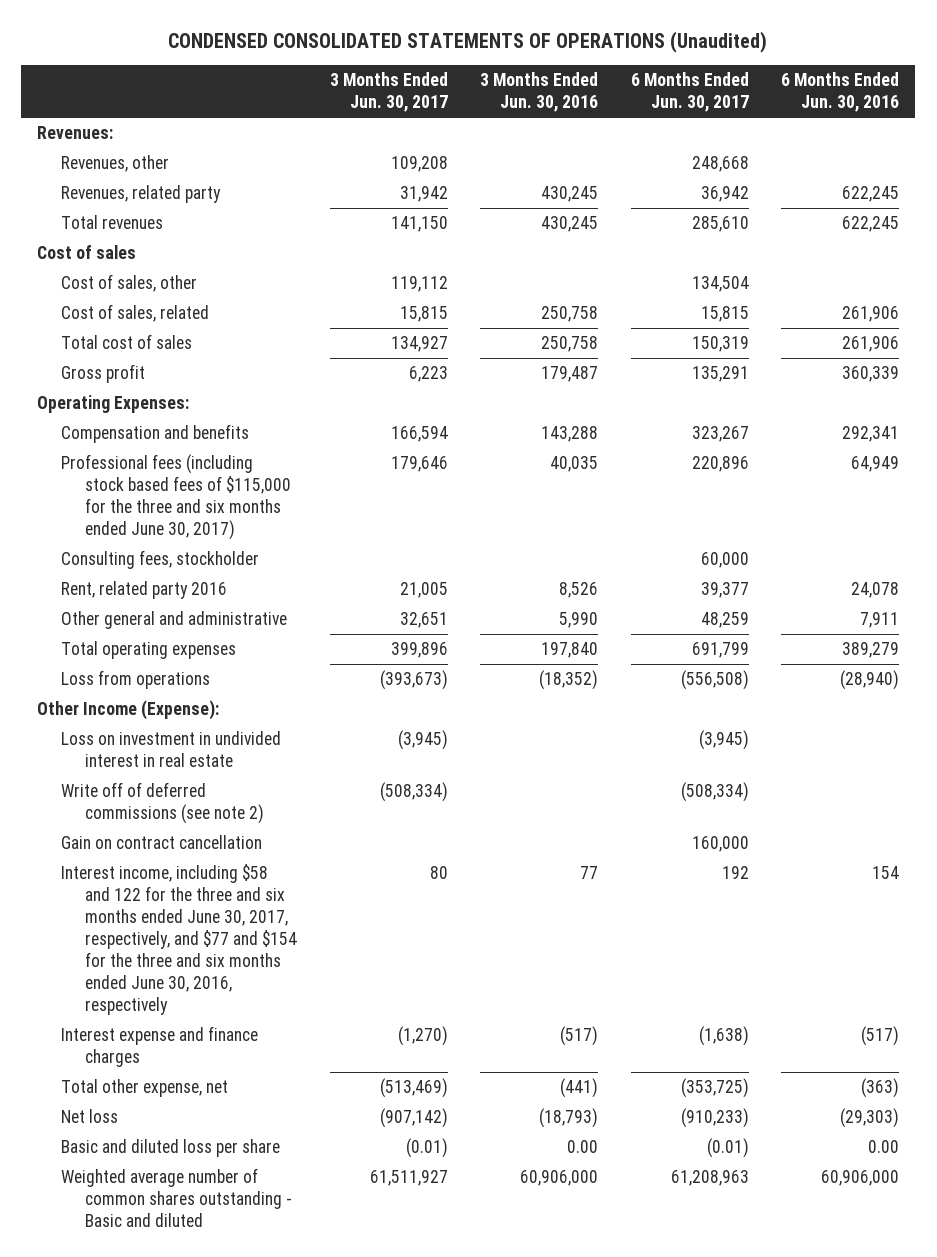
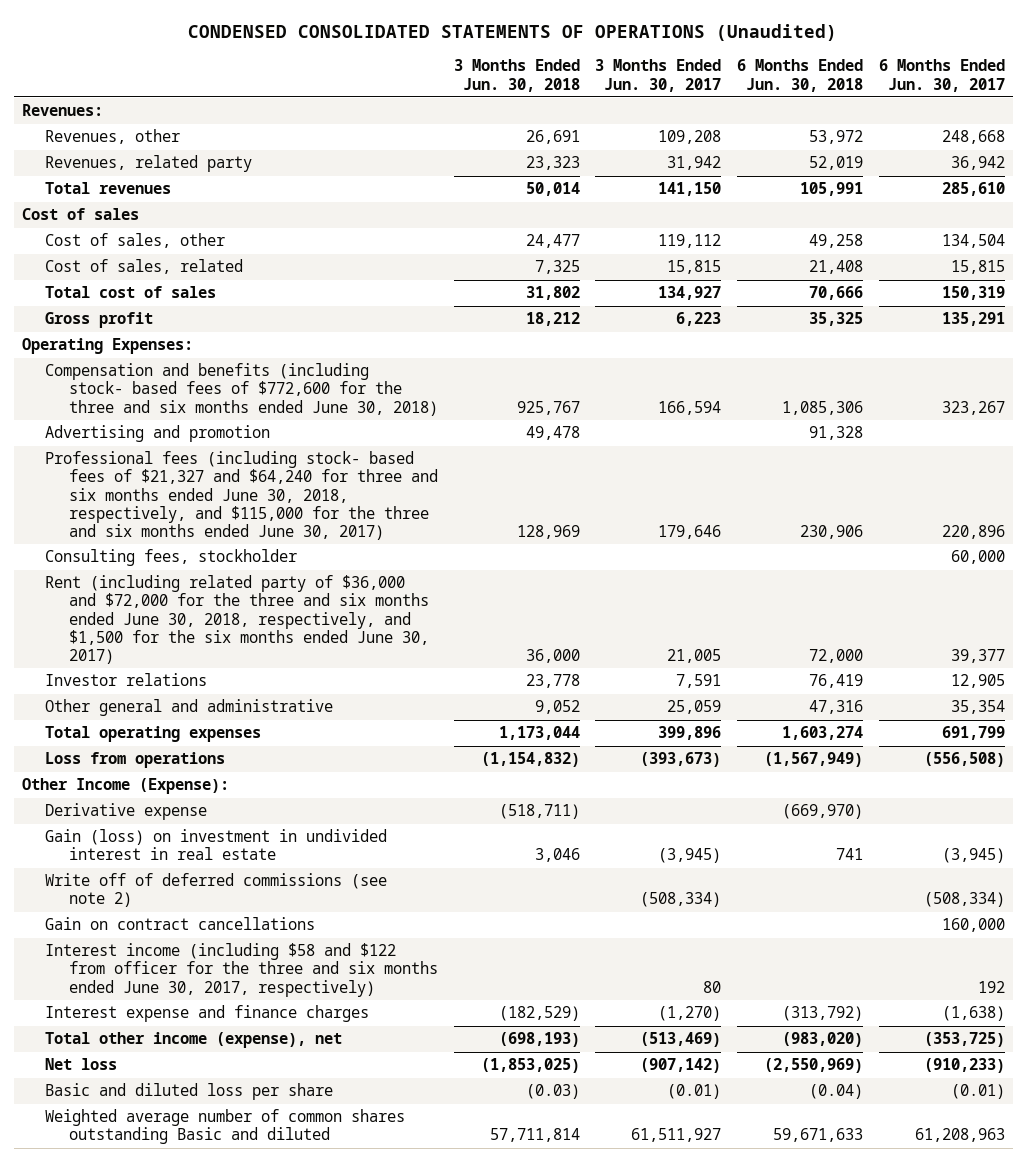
[480,72,599,113] 3 Months Ended Jun. 30, 2016 -> none
[781,72,900,113] 6 Months Ended Jun. 30, 2016 -> none
none -> [453,59,580,92] 3 Months Ended Jun. 30, 2018
none -> [737,59,864,92] 6 Months Ended Jun. 30, 2018
[61,424,250,444] Compensation and benefits -> [45,363,438,416] Compensation and benefits (including stock- based fees of $772,600 for the three and six months ended June 30, 2018)
none -> [45,425,271,443] Advertising and promotion
[61,454,292,541] Professional fees (including stock based fees of $115,000 for the three and six months ended June 30, 2017) -> [45,451,438,540] Professional fees (including stock- based fees of $21,327 and $64,240 for three and six months ended June 30, 2018, respectively, and $115,000 for the three and six months ended June 30, 2017)
[61,581,228,600] Rent, related party 2016 -> [45,575,429,664] Rent (including related party of $36,000 and $72,000 for the three and six months ended June 30, 2018, respectively, and $1,500 for the six months ended June 30, 2017)
none -> [45,673,208,687] Investor relations
[399,612,448,629] 32,651 -> [667,700,722,715] 25,059
[700,612,749,629] 48,259 -> [950,700,1005,715] 35,354
none -> [45,803,208,821] Derivative expense
[61,731,282,768] Loss on investment in undivided interest in real estate -> [45,829,388,861] Gain (loss) on investment in undivided interest in real estate
[61,835,263,850] Gain on contract cancellation -> [45,917,316,931] Gain on contract cancellations
[61,864,298,1016] Interest income, including $58 and 122 for the three and six months ended June 30, 2017, respectively, and $77 and $154 for the three and six months ended June 30, 2016, respectively -> [45,943,438,997] Interest income (including $58 and $122 from officer for the three and six months ended June 30, 2017, respectively)
[61,1079,229,1098] Total other expense, net -> [45,1032,343,1049] Total other income (expense), net
[61,1168,293,1228] Weighted average number of common shares outstanding - Basic and diluted -> [45,1109,406,1145] Weighted average number of common shares outstanding Basic and diluted

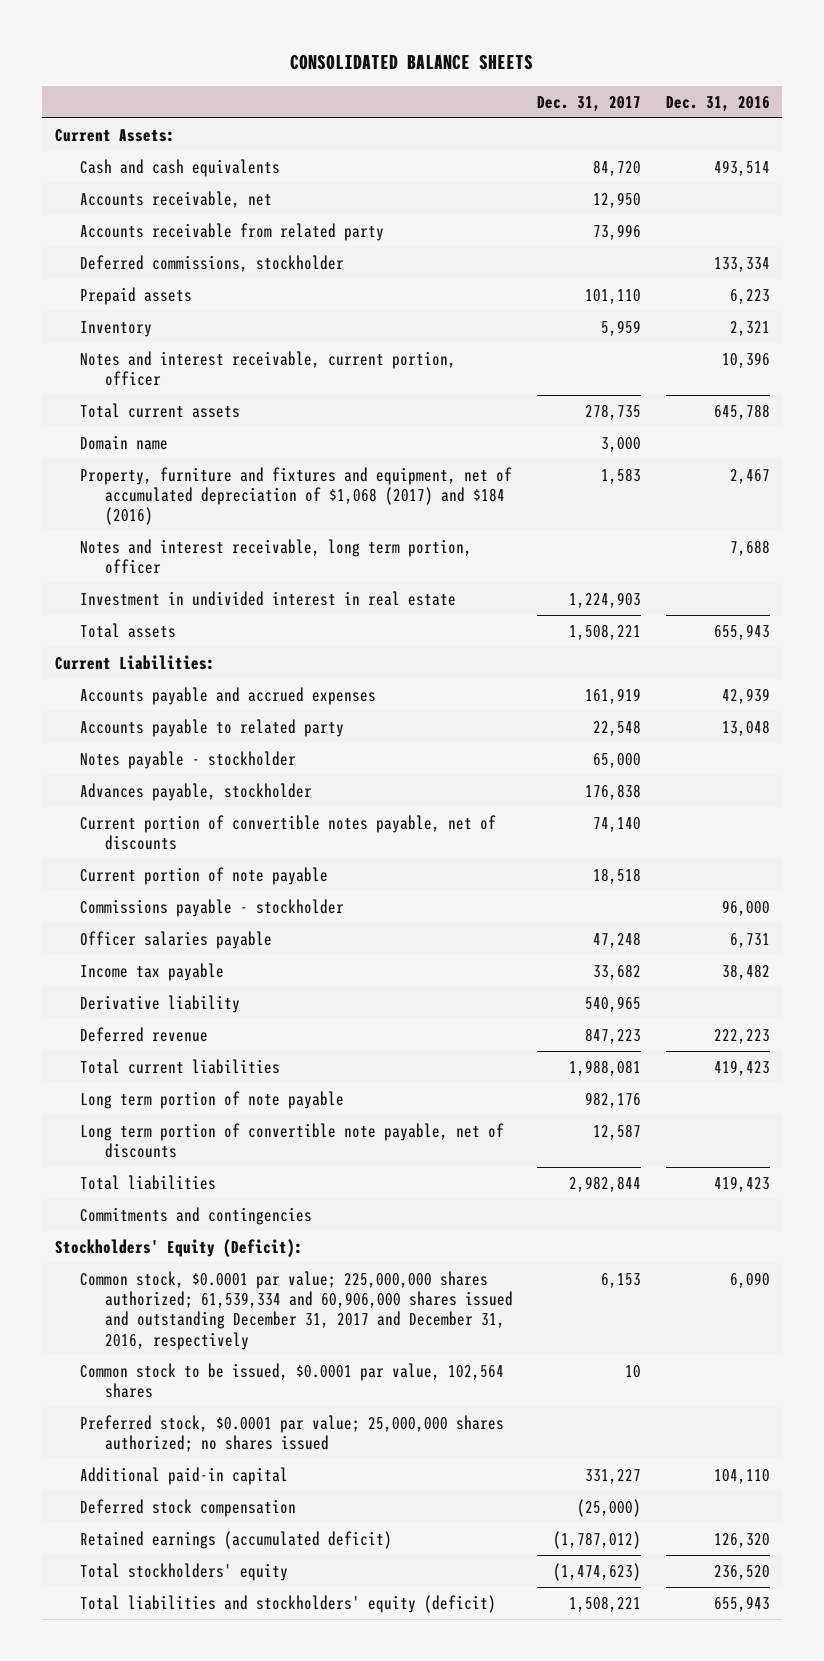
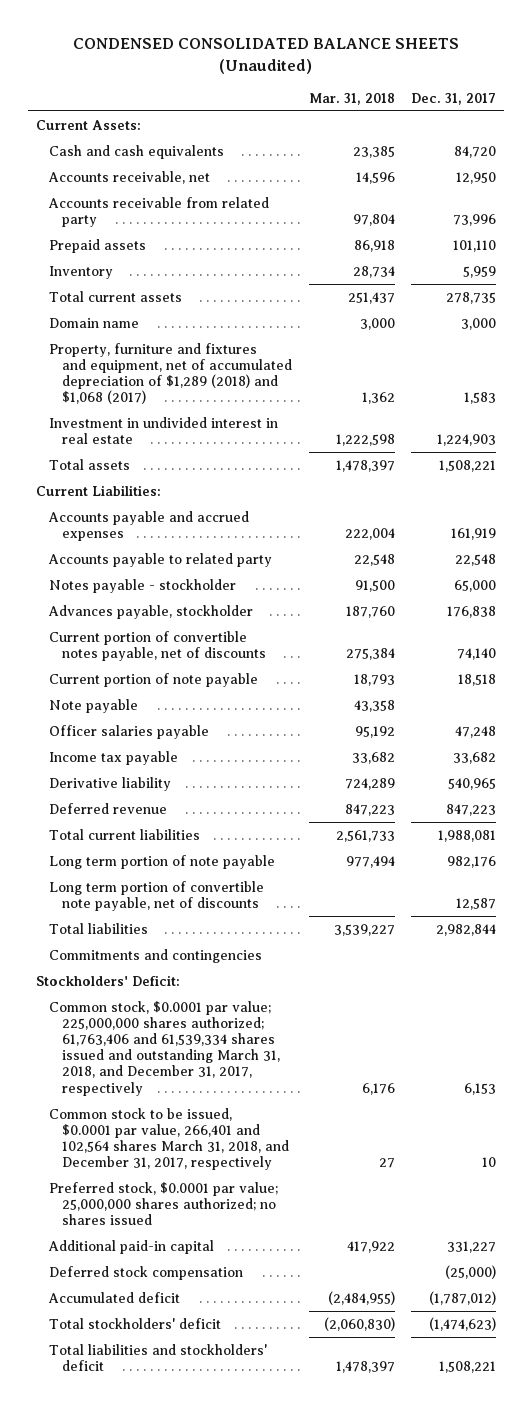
[290,54,534,71] CONSOLIDATED BALANCE SHEETS -> [73,38,460,75] CONDENSED CONSOLIDATED BALANCE SHEETS (Unaudited)
[665,96,770,113] Dec. 31, 2016 -> none
none -> [308,92,395,105] Mar. 31, 2018
[79,254,344,272] Deferred commissions, stockholder -> none
[79,350,456,387] Notes and interest receivable, current portion, officer -> none
[79,538,472,575] Notes and interest receivable, long term portion, officer -> none
[79,466,512,526] Property, furniture and fixtures and equipment, net of accumulated depreciation of $1,068 (2017) and $184 (2016) -> [48,342,292,405] Property, furniture and fixtures and equipment, net of accumulated depreciation of $1,289 (2018) and $1,068 (2017)
[79,898,344,917] Commissions payable - stockholder -> none
none -> [48,698,138,713] Note payable
[54,1238,303,1257] Stockholders' Equity (Deficit): -> [35,974,180,986] Stockholders' Deficit:
[79,1270,513,1350] Common stock, $0.0001 par value; 225,000,000 shares authorized; 61,539,334 and 60,906,000 shares issued and outstanding December 31, 2017 and December 31, 2016, respectively -> [48,1000,280,1096] Common stock, $0.0001 par value; 225,000,000 shares authorized; 61,763,406 and 61,539,334 shares issued and outstanding March 31, 2018, and December 31, 2017, respectively
[79,1362,504,1399] Common stock to be issued, $0.0001 par value, 102,564 shares -> [48,1107,289,1171] Common stock to be issued, $0.0001 par value, 266,401 and 102,564 shares March 31, 2018, and December 31, 2017, respectively
[79,1530,392,1549] Retained earnings (accumulated deficit) -> [47,1291,180,1303] Accumulated deficit
[79,1562,288,1581] Total stockholders' equity -> [48,1317,221,1329] Total stockholders' deficit
[79,1594,496,1613] Total liabilities and stockholders' equity (deficit) -> [48,1343,267,1371] Total liabilities and stockholders' deficit

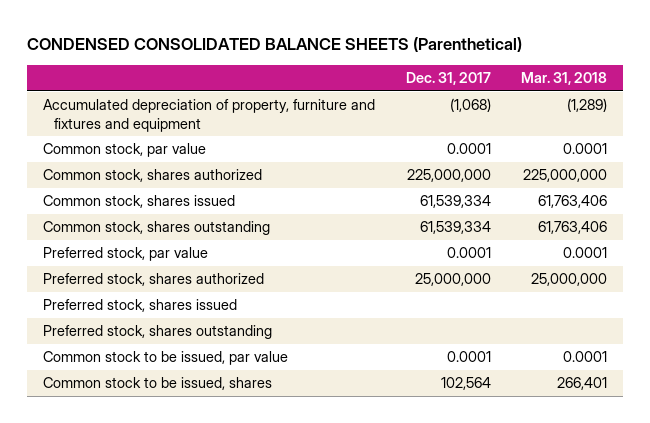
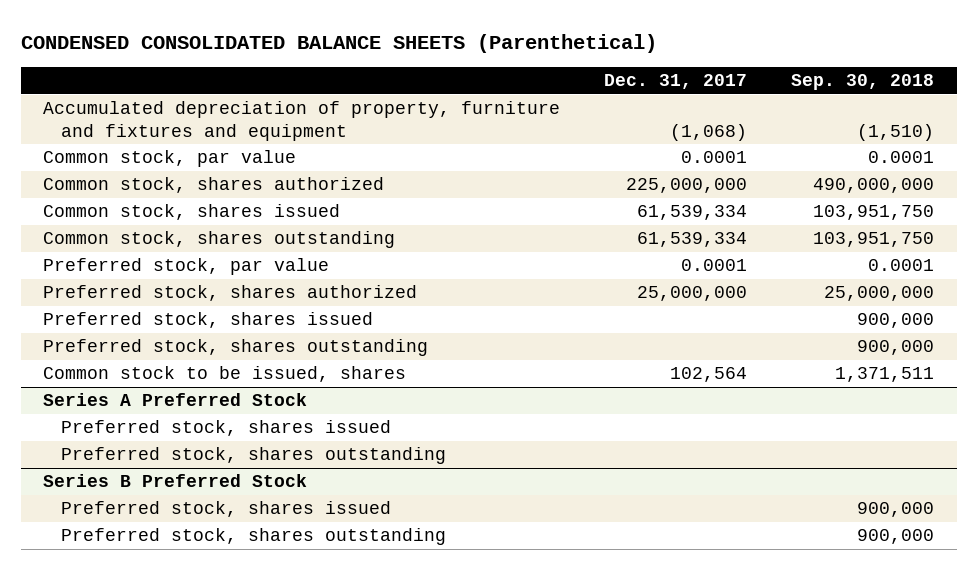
[521,72,608,86] Mar. 31, 2018 -> none
none -> [791,74,935,91] Sep. 30, 2018
[42,351,288,366] Common stock to be issued, par value -> none
none -> [42,393,307,407] Series A Preferred Stock
none -> [61,420,392,437] Preferred stock, shares issued
none -> [61,447,447,465] Preferred stock, shares outstanding
none -> [42,474,307,488] Series B Preferred Stock
none -> [61,501,392,518] Preferred stock, shares issued
none -> [61,528,447,546] Preferred stock, shares outstanding

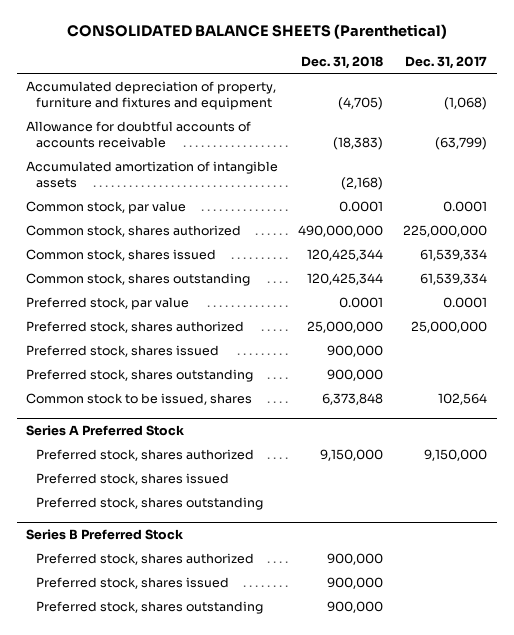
[20,33,657,53] CONDENSED CONSOLIDATED BALANCE SHEETS (Parenthetical) -> [66,24,447,40] CONSOLIDATED BALANCE SHEETS (Parenthetical)
[791,74,935,91] Sep. 30, 2018 -> none
none -> [301,55,384,69] Dec. 31, 2018
none -> [26,120,252,148] Allowance for doubtful accounts of accounts receivable
none -> [26,160,279,188] Accumulated amortization of intangible assets
none -> [35,448,254,461] Preferred stock, shares authorized
none -> [35,552,254,565] Preferred stock, shares authorized

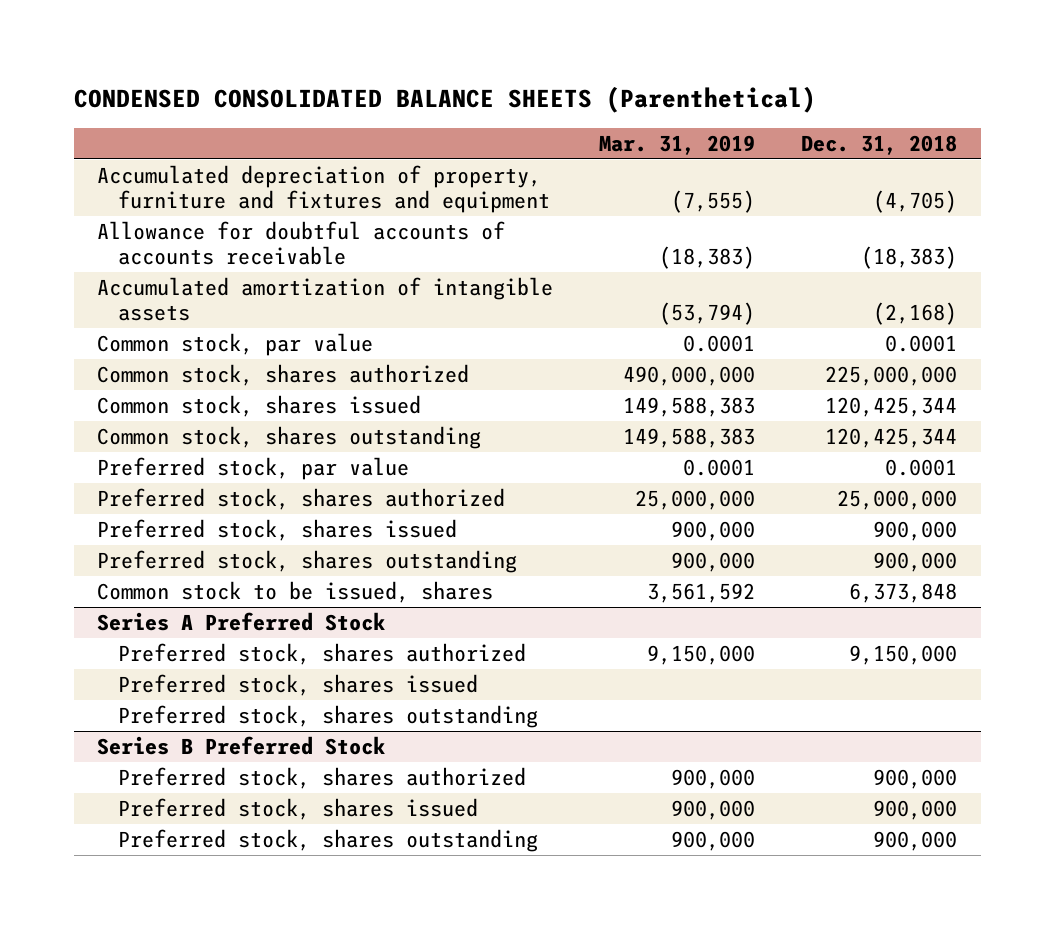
[66,24,447,40] CONSOLIDATED BALANCE SHEETS (Parenthetical) -> [73,85,816,113] CONDENSED CONSOLIDATED BALANCE SHEETS (Parenthetical)
[405,55,488,69] Dec. 31, 2017 -> none
none -> [599,134,756,155] Mar. 31, 2019
[298,224,384,237] 490,000,000 -> [825,365,958,386] 225,000,000

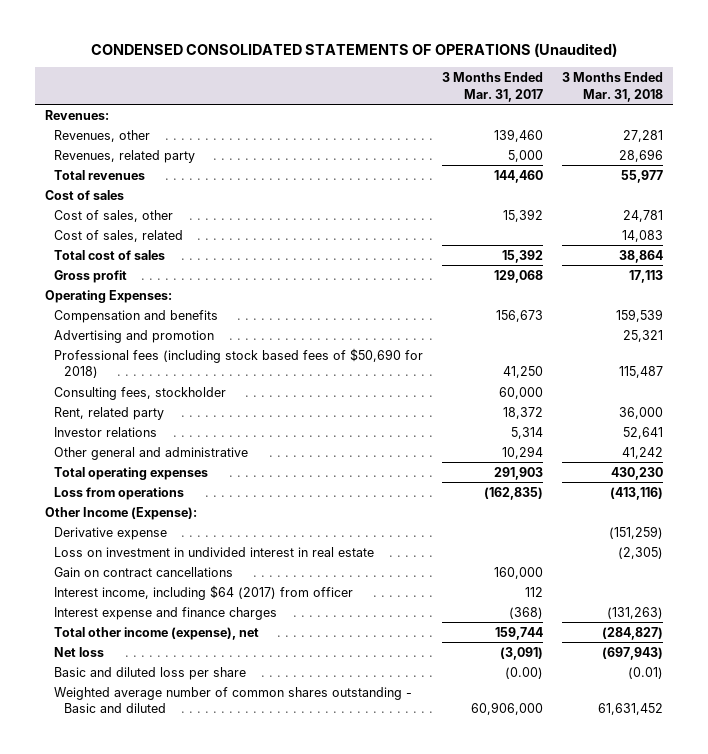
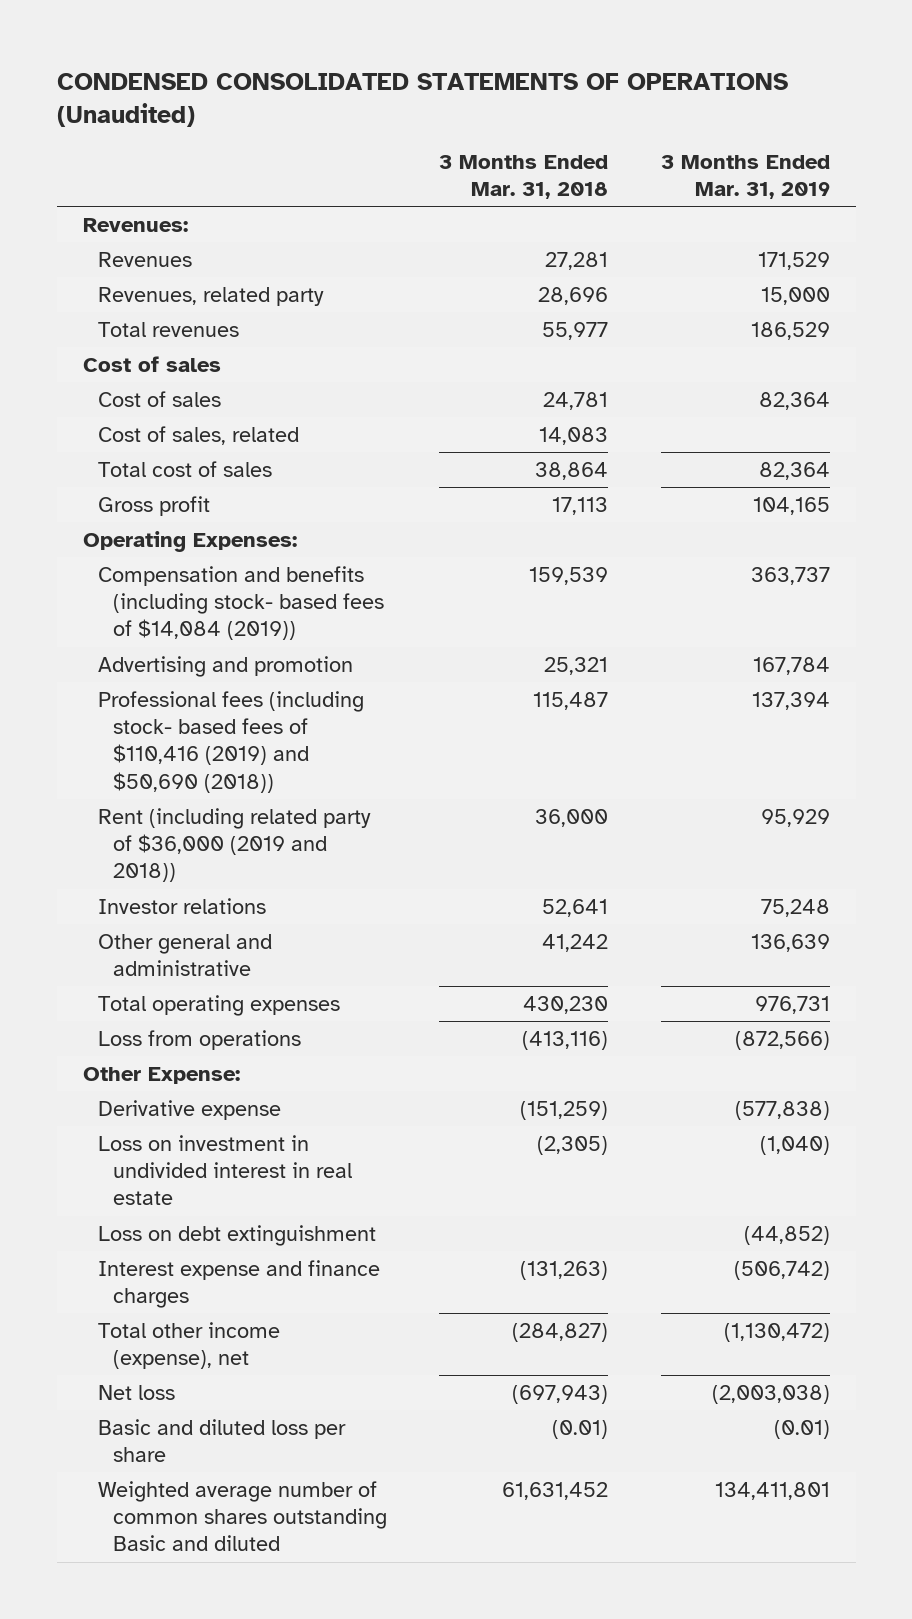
[442,72,544,102] 3 Months Ended Mar. 31, 2017 -> none
none -> [660,154,830,200] 3 Months Ended Mar. 31, 2019
[54,129,151,142] Revenues, other -> [97,251,192,267] Revenues
[54,209,174,222] Cost of sales, other -> [97,390,221,407] Cost of sales
[54,309,219,323] Compensation and benefits -> [97,565,385,641] Compensation and benefits (including stock- based fees of $14,084 (2019))
[54,386,227,400] Consulting fees, stockholder -> none
[54,347,424,379] Professional fees (including stock based fees of $50,690 for 2018) -> [97,690,364,793] Professional fees (including stock- based fees of $110,416 (2019) and $50,690 (2018))
[54,406,165,420] Rent, related party -> [97,807,371,883] Rent (including related party of $36,000 (2019 and 2018))
[44,506,197,520] Other Income (Expense): -> [82,1066,240,1084] Other Expense:
[54,566,234,577] Gain on contract cancellations -> none
[54,584,354,600] Interest income, including $64 (2017) from officer -> none
none -> [97,1224,376,1246] Loss on debt extinguishment
[54,686,413,714] Weighted average number of common shares outstanding - Basic and diluted -> [97,1480,388,1552] Weighted average number of common shares outstanding Basic and diluted

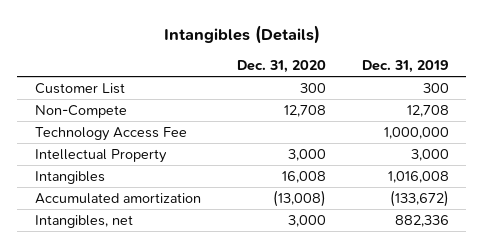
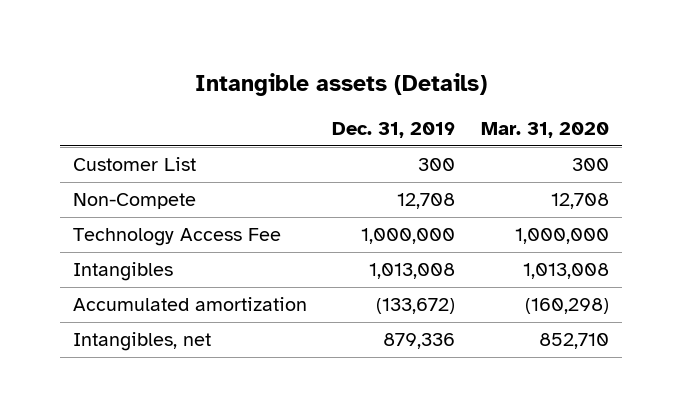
[163,24,320,44] Intangibles (Details) -> [194,72,487,96] Intangible assets (Details)
[236,60,326,74] Dec. 31, 2020 -> none
none -> [480,122,609,139] Mar. 31, 2020
[35,148,168,163] Intellectual Property -> none
[387,170,449,183] 1,016,008 -> [369,263,456,280] 1,013,008
[394,214,449,227] 882,336 -> [383,333,456,350] 879,336

